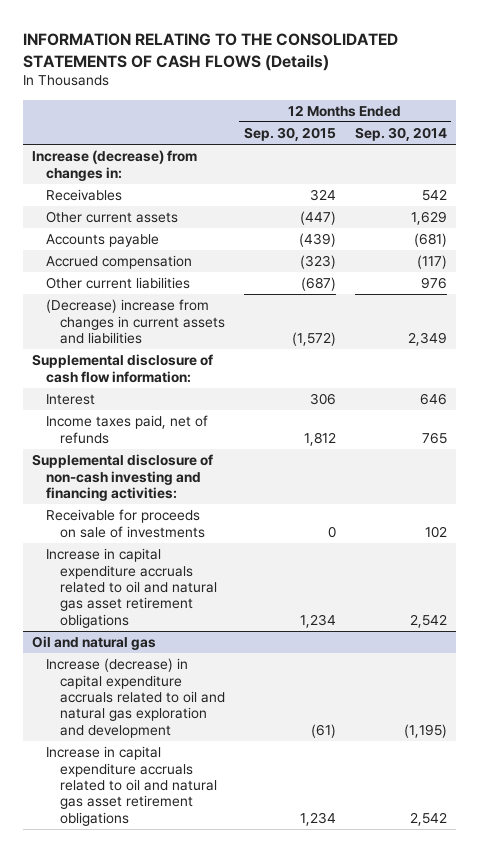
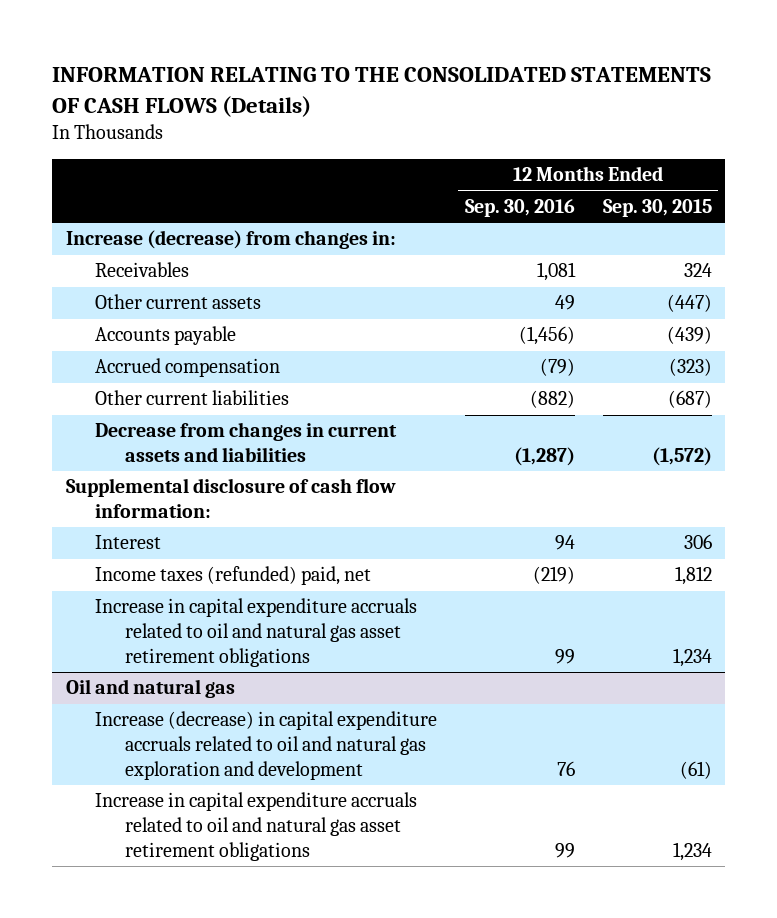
[354,126,447,141] Sep. 30, 2014 -> none
none -> [464,199,575,218] Sep. 30, 2016
[46,299,225,344] (Decrease) increase from changes in current assets and liabilities -> [95,422,398,463] Decrease from changes in current assets and liabilities
[32,454,214,501] Supplemental disclosure of non-cash investing and financing activities: -> none
[46,509,205,538] Receivable for proceeds on sale of investments -> none
[46,415,209,444] Income taxes paid, net of refunds -> [95,566,372,586] Income taxes (refunded) paid, net

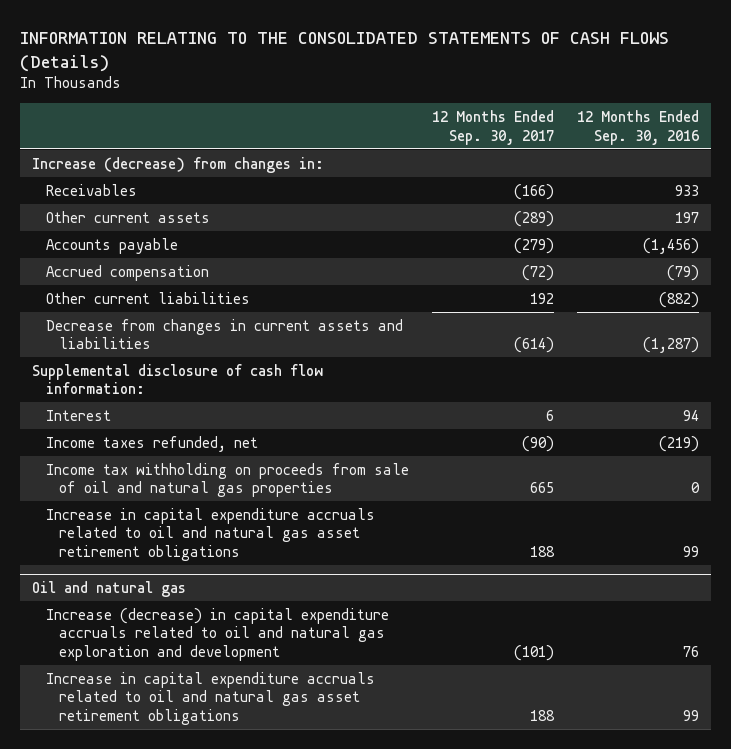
[602,199,712,218] Sep. 30, 2015 -> none
none -> [431,110,554,145] 12 Months Ended Sep. 30, 2017
[536,262,576,282] 1,081 -> [675,184,700,196] 933
[554,295,575,311] 49 -> [675,211,700,223] 197
[95,566,372,586] Income taxes (refunded) paid, net -> [45,435,258,452] Income taxes refunded, net
none -> [45,462,409,498] Income tax withholding on proceeds from sale of oil and natural gas properties

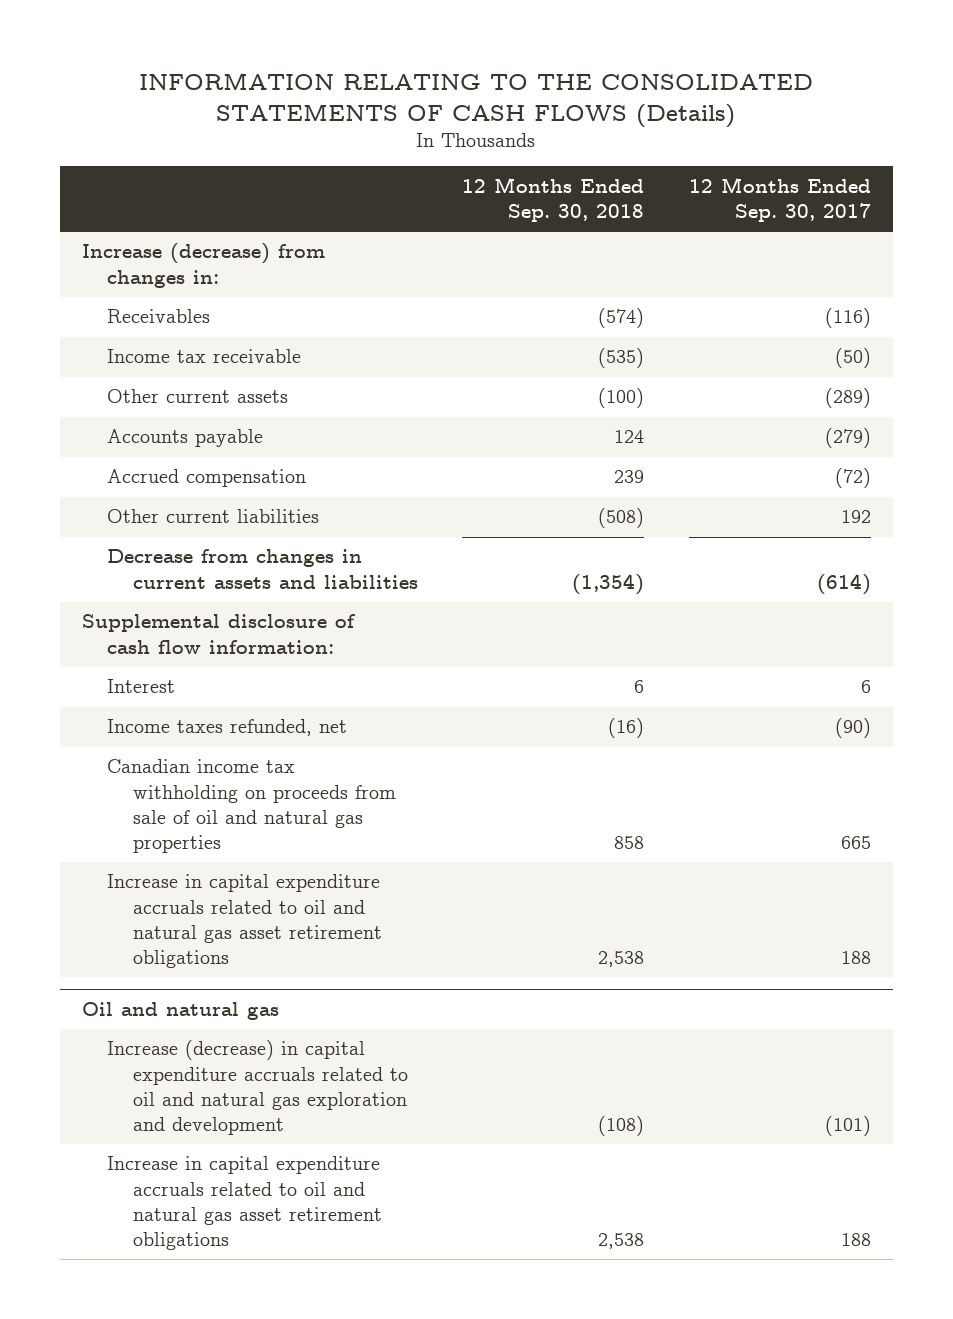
[577,110,700,145] 12 Months Ended Sep. 30, 2016 -> none
none -> [462,176,645,223] 12 Months Ended Sep. 30, 2018
[513,183,554,200] (166) -> [824,308,871,329] (116)
none -> [107,349,302,364] Income tax receivable
[45,462,409,498] Income tax withholding on proceeds from sale of oil and natural gas properties -> [107,759,396,853] Canadian income tax withholding on proceeds from sale of oil and natural gas properties

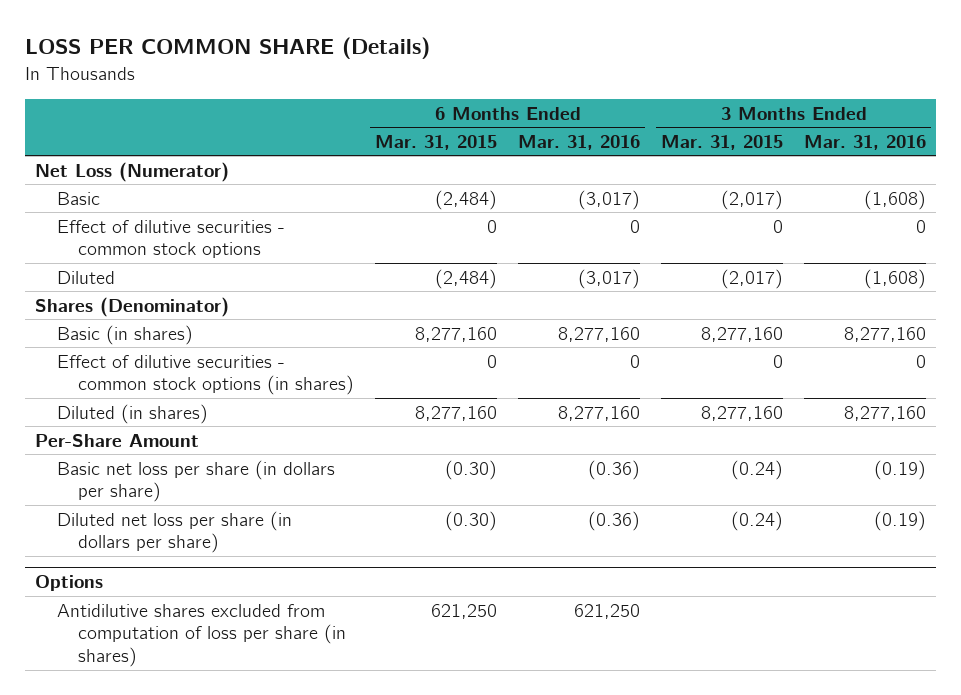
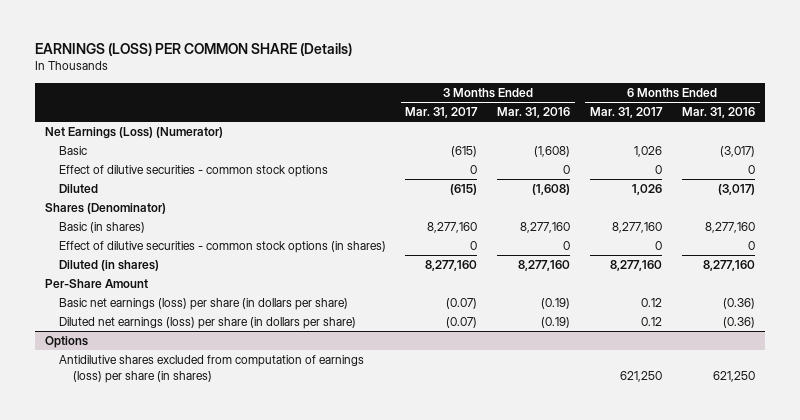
[24,37,430,60] LOSS PER COMMON SHARE (Details) -> [35,42,353,56] EARNINGS (LOSS) PER COMMON SHARE (Details)
[375,134,498,150] Mar. 31, 2015 -> none
[661,134,784,150] Mar. 31, 2015 -> none
none -> [405,107,479,119] Mar. 31, 2017
none -> [590,107,664,119] Mar. 31, 2017
[35,161,230,182] Net Loss (Numerator) -> [44,127,223,140] Net Earnings (Loss) (Numerator)
[56,459,335,503] Basic net loss per share (in dollars per share) -> [58,298,348,311] Basic net earnings (loss) per share (in dollars per share)
[56,510,292,554] Diluted net loss per share (in dollars per share) -> [58,317,356,330] Diluted net earnings (loss) per share (in dollars per share)
[56,603,347,668] Antidilutive shares excluded from computation of loss per share (in shares) -> [58,355,364,383] Antidilutive shares excluded from computation of earnings (loss) per share (in shares)

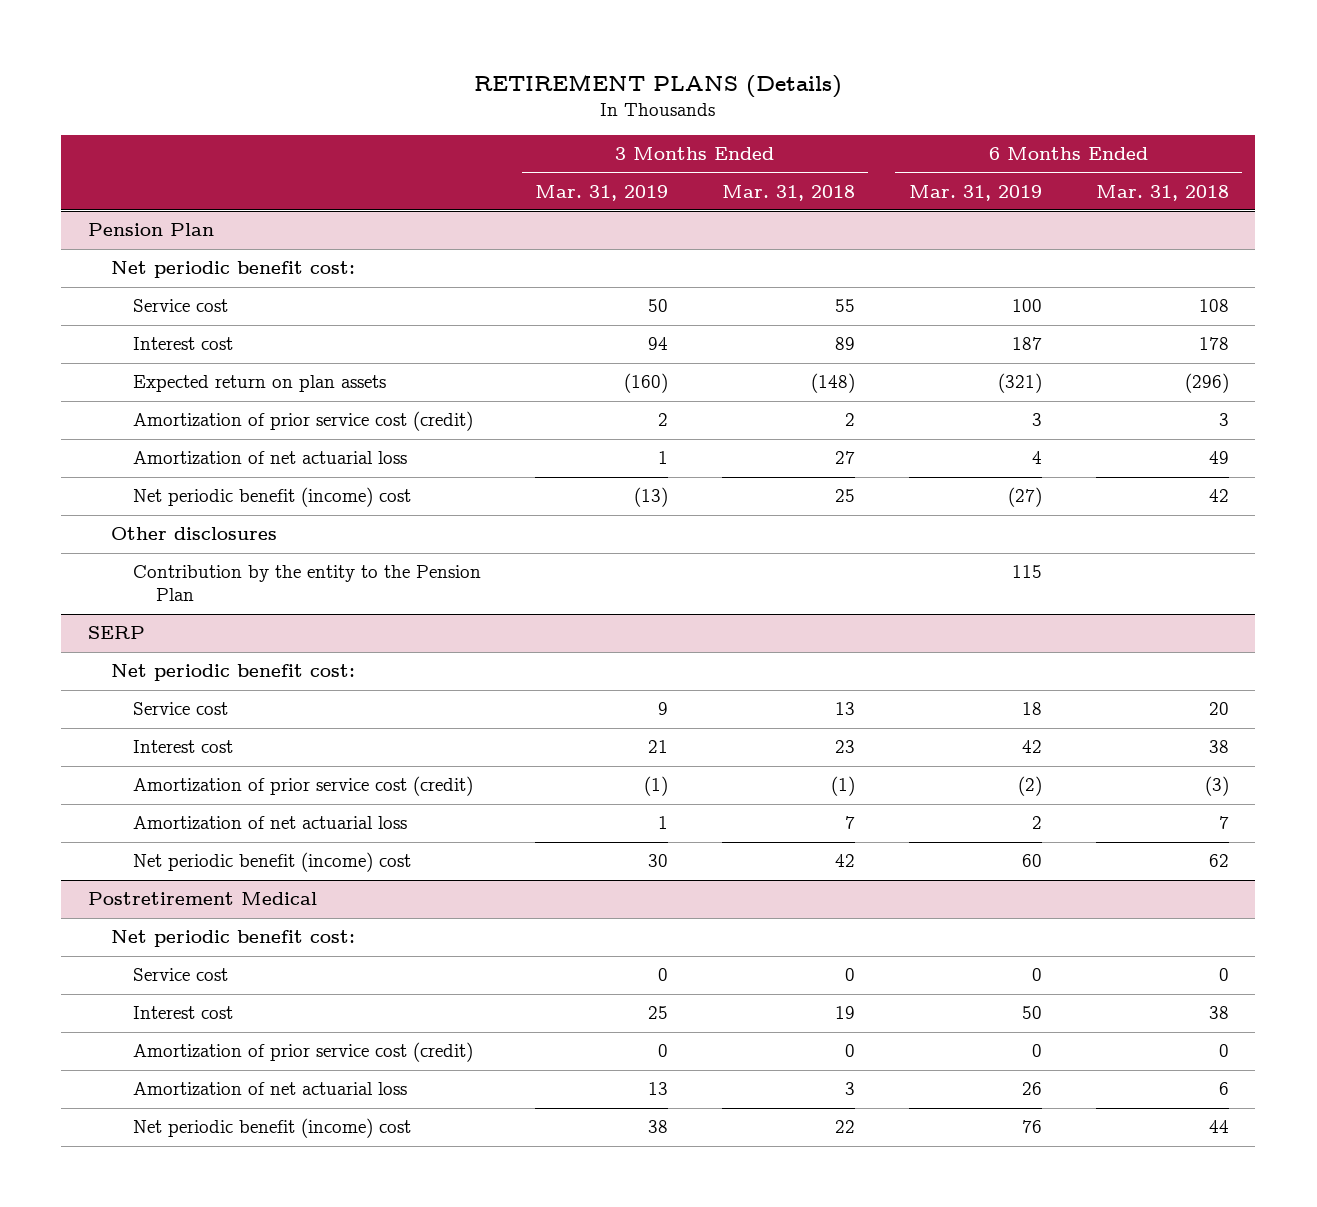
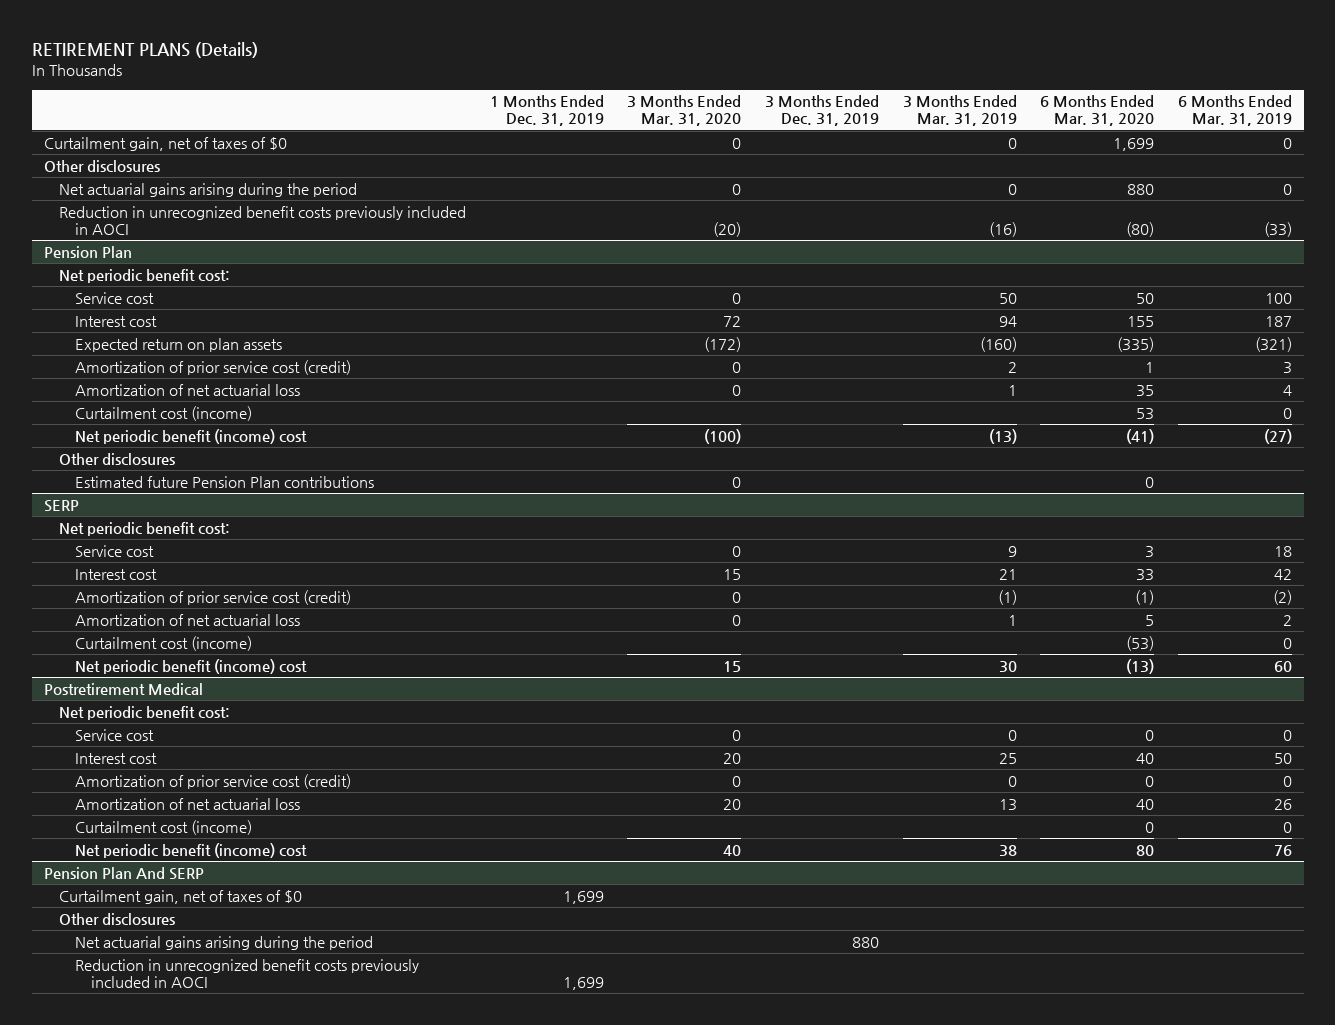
[721,184,855,201] Mar. 31, 2018 -> none
[1095,184,1229,201] Mar. 31, 2018 -> none
none -> [489,95,604,127] 1 Months Ended Dec. 31, 2019
none -> [627,95,742,127] 3 Months Ended Mar. 31, 2020
none -> [765,95,880,127] 3 Months Ended Dec. 31, 2019
none -> [1040,95,1155,127] 6 Months Ended Mar. 31, 2020
none -> [43,136,287,151] Curtailment gain, net of taxes of $0
none -> [43,159,160,172] Other disclosures
none -> [59,182,358,197] Net actuarial gains arising during the period
none -> [59,205,467,235] Reduction in unrecognized benefit costs previously included in AOCI
none -> [74,405,252,421] Curtailment cost (income)
[133,565,482,602] Contribution by the entity to the Pension Plan -> none
none -> [74,475,374,488] Estimated future Pension Plan contributions
none -> [74,635,252,651] Curtailment cost (income)
none -> [74,819,252,835] Curtailment cost (income)
none -> [43,866,204,880] Pension Plan And SERP
none -> [59,889,303,904] Curtailment gain, net of taxes of $0
none -> [59,912,176,925] Other disclosures
none -> [74,935,373,950] Net actuarial gains arising during the period
none -> [74,958,419,988] Reduction in unrecognized benefit costs previously included in AOCI

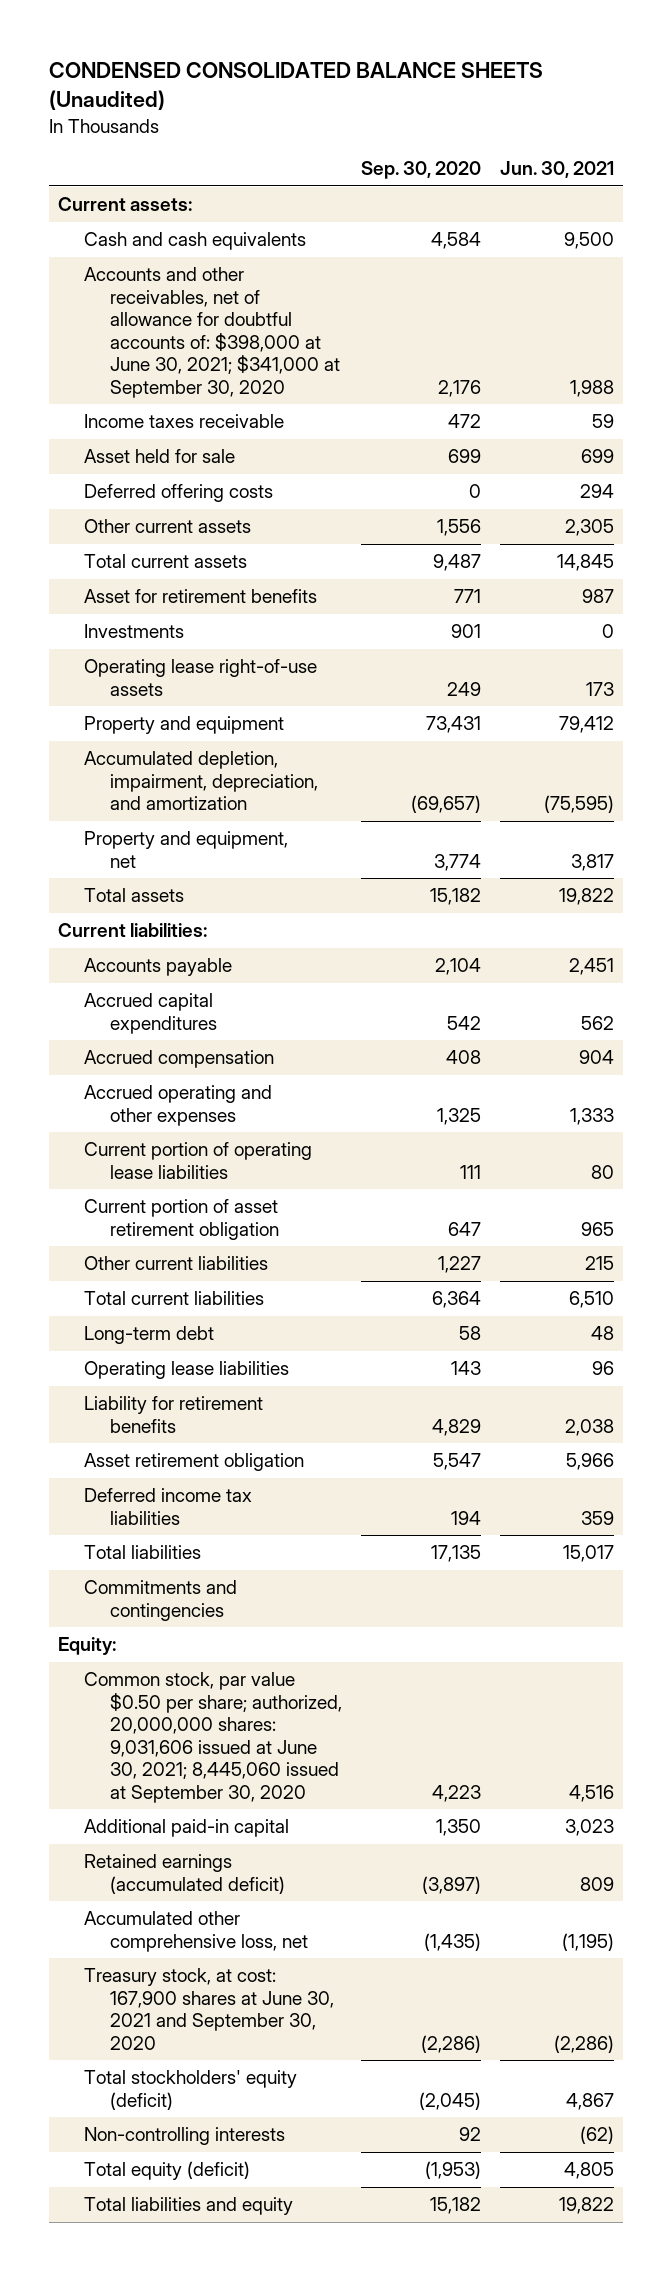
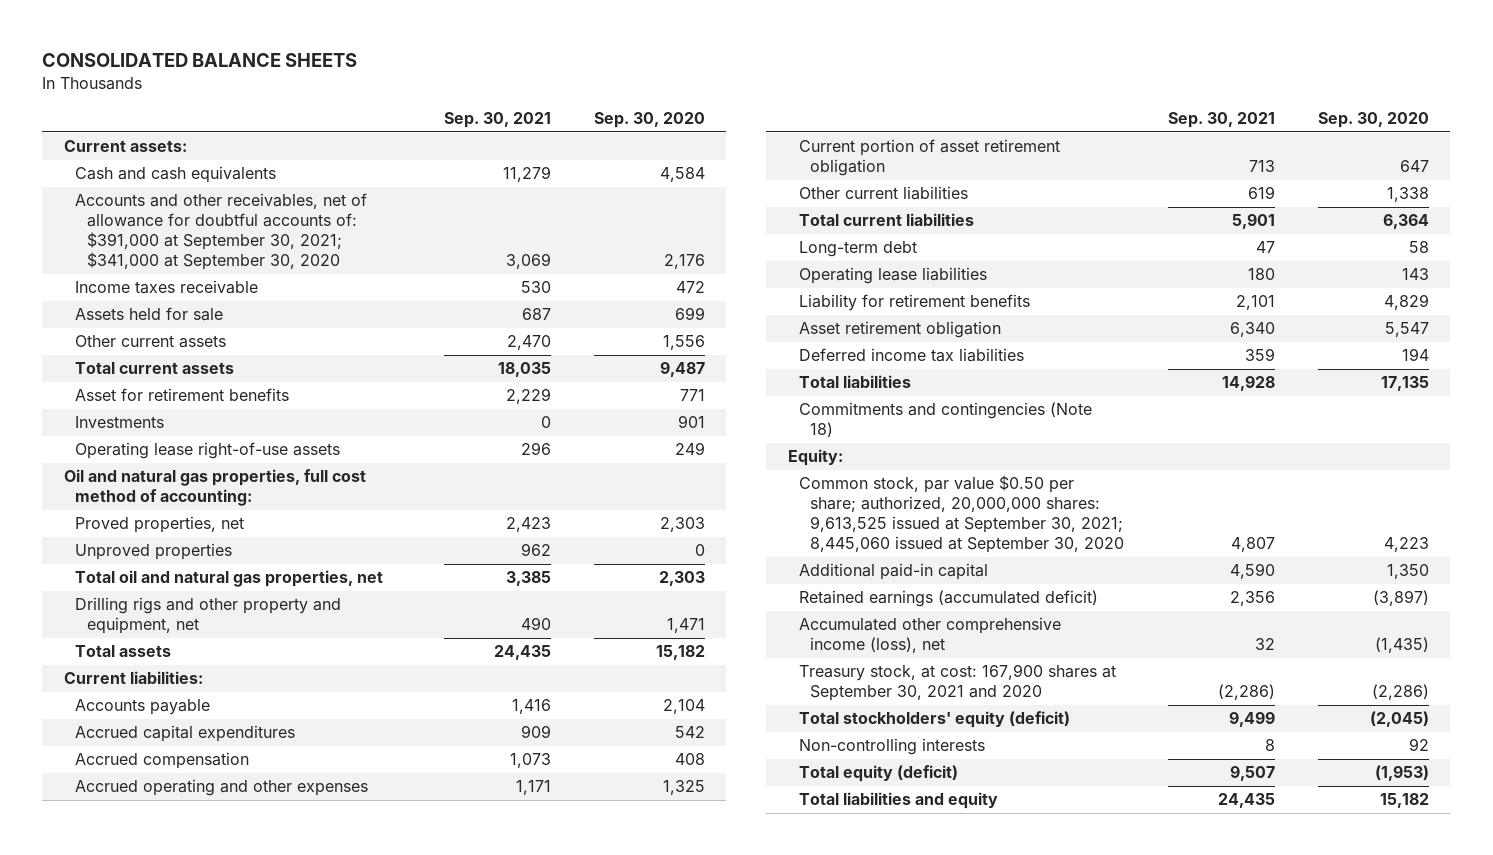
[49,62,544,111] CONDENSED CONSOLIDATED BALANCE SHEETS (Unaudited) -> [42,53,358,68] CONSOLIDATED BALANCE SHEETS
[499,161,614,179] Jun. 30, 2021 -> none
none -> [443,112,551,129] Sep. 30, 2021
[84,267,341,399] Accounts and other receivables, net of allowance for doubtful accounts of: $398,000 at June 30, 2021; $341,000 at September 30, 2020 -> [75,193,368,270] Accounts and other receivables, net of allowance for doubtful accounts of: $391,000 at September 30, 2021; $341,000 at September 30, 2020
[84,484,274,503] Deferred offering costs -> none
[84,449,236,464] Asset held for sale -> [75,307,224,322] Assets held for sale
[84,716,285,735] Property and equipment -> none
[84,751,319,811] Accumulated depletion, impairment, depreciation, and amortization -> none
none -> [63,469,366,507] Oil and natural gas properties, full cost method of accounting:
none -> [75,516,245,534] Proved properties, net
none -> [75,543,233,561] Unproved properties
none -> [75,570,384,588] Total oil and natural gas properties, net
[84,831,289,868] Property and equipment, net -> [75,597,342,635] Drilling rigs and other property and equipment, net
[434,853,482,871] 3,774 -> [666,618,705,634] 1,471
[84,1142,313,1179] Current portion of operating lease liabilities -> none
[438,1256,482,1274] 1,227 -> [1386,187,1429,203] 1,338
[84,1580,238,1621] Commitments and contingencies -> [799,402,1093,438] Commitments and contingencies (Note 18)
[84,1672,343,1804] Common stock, par value $0.50 per share; authorized, 20,000,000 shares: 9,031,606 issued at June 30, 2021; 8,445,060 issued at September 30, 2020 -> [799,475,1125,553] Common stock, par value $0.50 per share; authorized, 20,000,000 shares: 9,613,525 issued at September 30, 2021; 8,445,060 issued at September 30, 2020
[84,1911,309,1952] Accumulated other comprehensive loss, net -> [799,617,1062,654] Accumulated other comprehensive income (loss), net
[84,1968,335,2050] Treasury stock, at cost: 167,900 shares at June 30, 2021 and September 30, 2020 -> [799,664,1117,702] Treasury stock, at cost: 167,900 shares at September 30, 2021 and 2020

